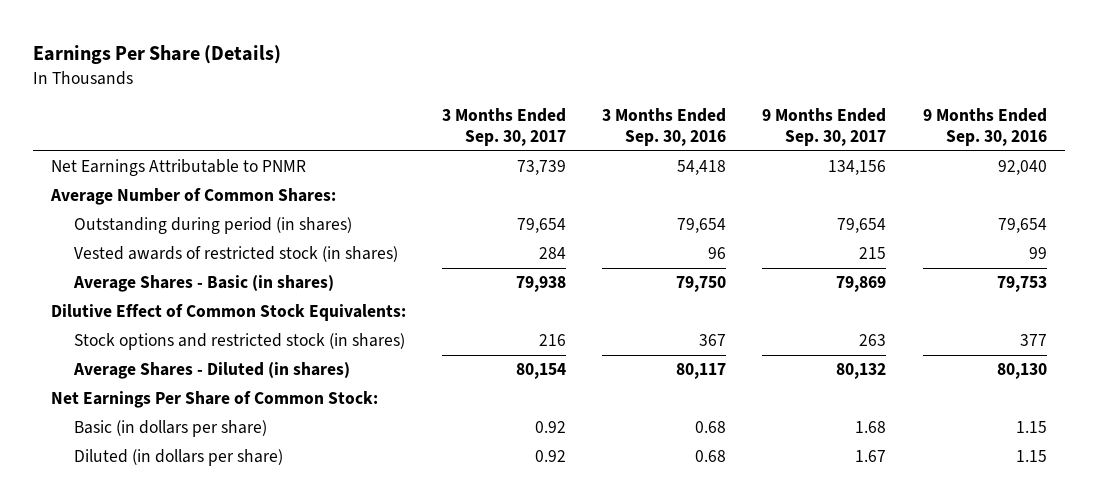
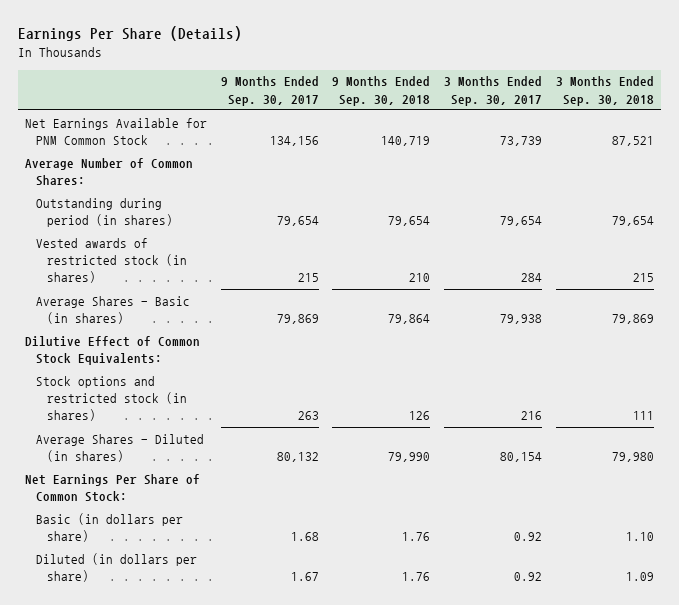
[602,107,727,147] 3 Months Ended Sep. 30, 2016 -> none
[922,107,1047,147] 9 Months Ended Sep. 30, 2016 -> none
none -> [332,76,431,106] 9 Months Ended Sep. 30, 2018
none -> [556,76,655,106] 3 Months Ended Sep. 30, 2018
[51,159,307,177] Net Earnings Attributable to PNMR -> [24,117,207,146] Net Earnings Available for PNM Common Stock

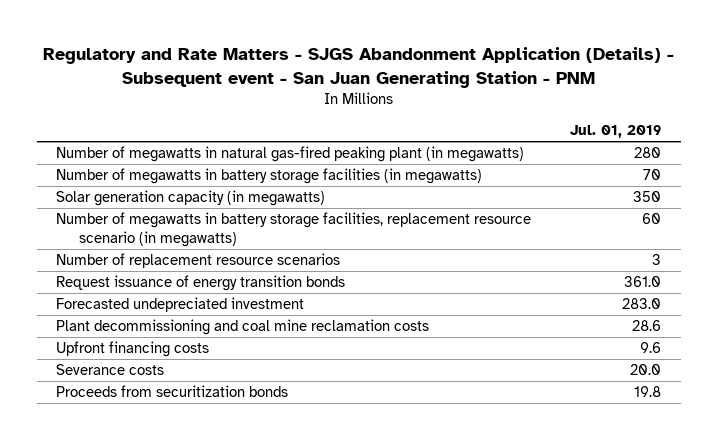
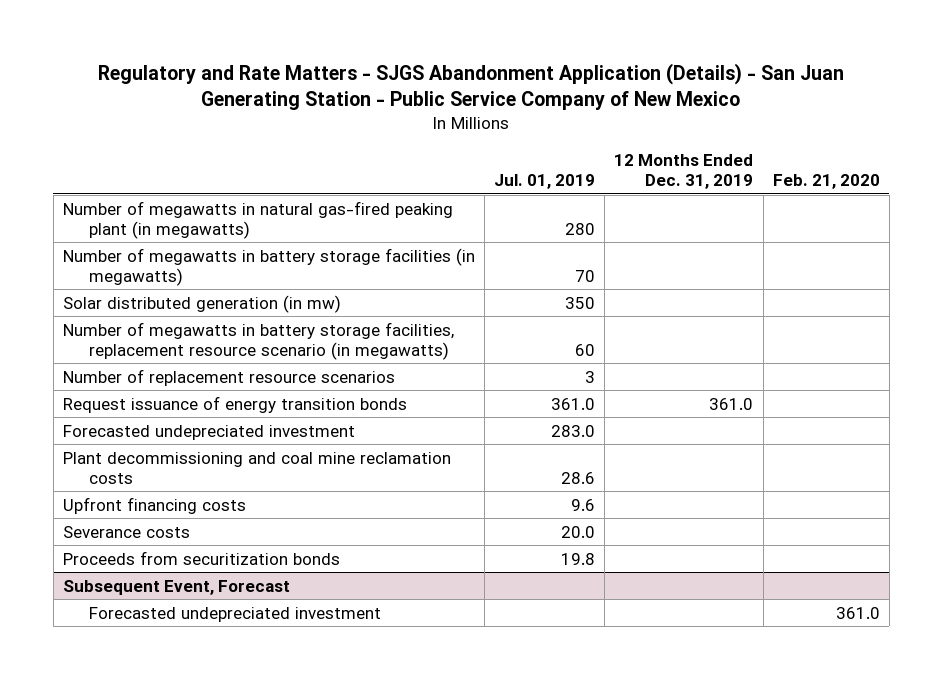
[42,47,674,88] Regulatory and Rate Matters - SJGS Abandonment Application (Details) - Subsequent event - San Juan Generating Station - PNM -> [98,62,845,111] Regulatory and Rate Matters - SJGS Abandonment Application (Details) - San Juan Generating Station - Public Service Company of New Mexico
none -> [614,154,754,190] 12 Months Ended Dec. 31, 2019
none -> [772,174,880,190] Feb. 21, 2020
[56,190,326,207] Solar generation capacity (in megawatts) -> none
none -> [63,294,342,313] Solar distributed generation (in mw)
none -> [63,579,291,595] Subsequent Event, Forecast
none -> [88,606,381,622] Forecasted undepreciated investment

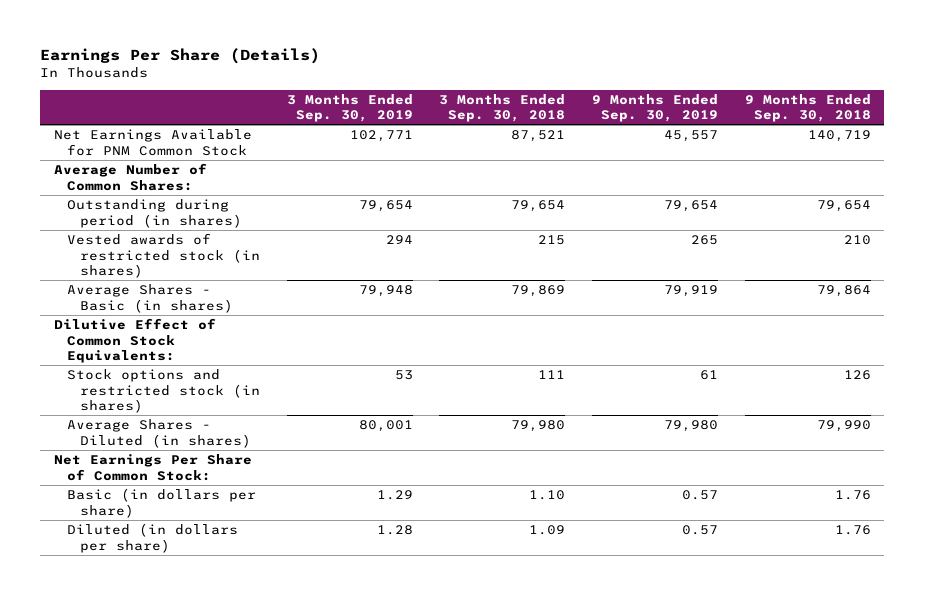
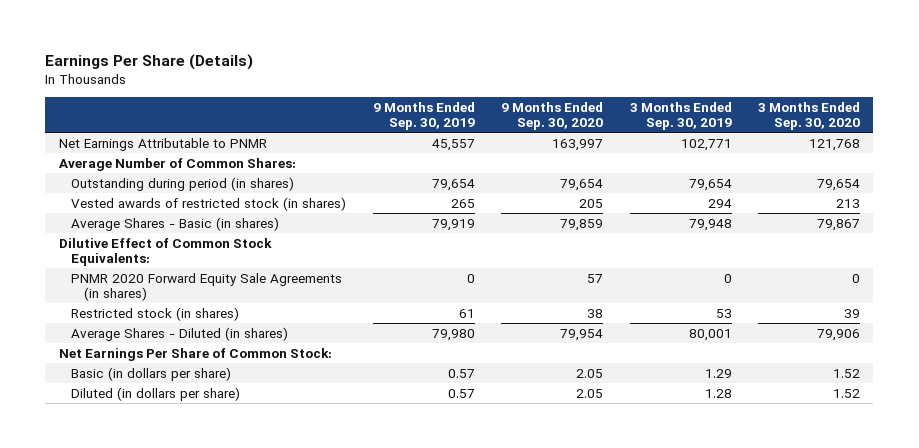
[439,93,566,123] 3 Months Ended Sep. 30, 2018 -> none
[744,93,871,123] 9 Months Ended Sep. 30, 2018 -> none
none -> [501,101,604,131] 9 Months Ended Sep. 30, 2020
none -> [757,101,860,131] 3 Months Ended Sep. 30, 2020
[53,129,252,156] Net Earnings Available for PNM Common Stock -> [58,137,267,151] Net Earnings Attributable to PNMR
none -> [71,272,343,302] PNMR 2020 Forward Equity Sale Agreements (in shares)
[66,369,260,414] Stock options and restricted stock (in shares) -> [71,306,240,321] Restricted stock (in shares)

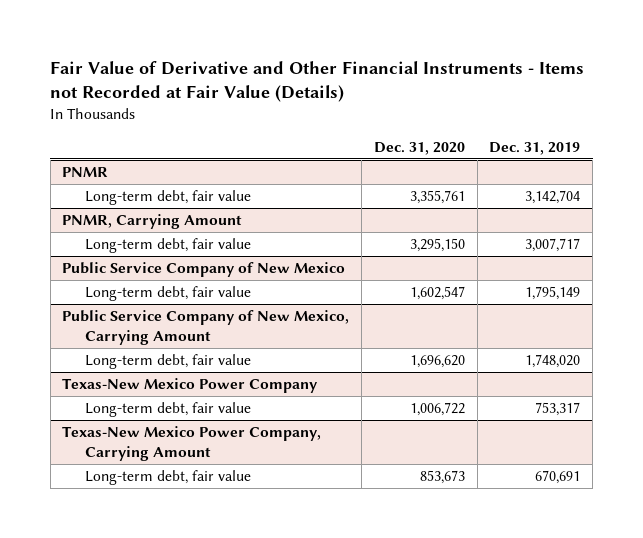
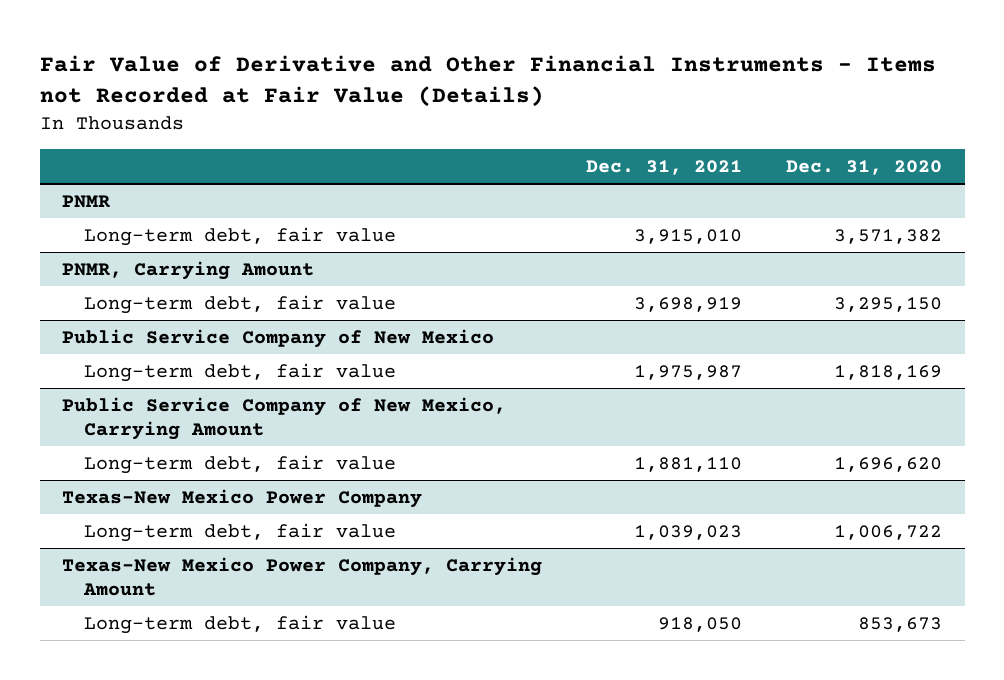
[489,141,581,155] Dec. 31, 2019 -> none
none -> [586,159,743,175] Dec. 31, 2021
[409,190,465,205] 3,355,761 -> [834,228,943,244] 3,571,382
[409,286,465,301] 1,602,547 -> [834,364,943,380] 1,818,169

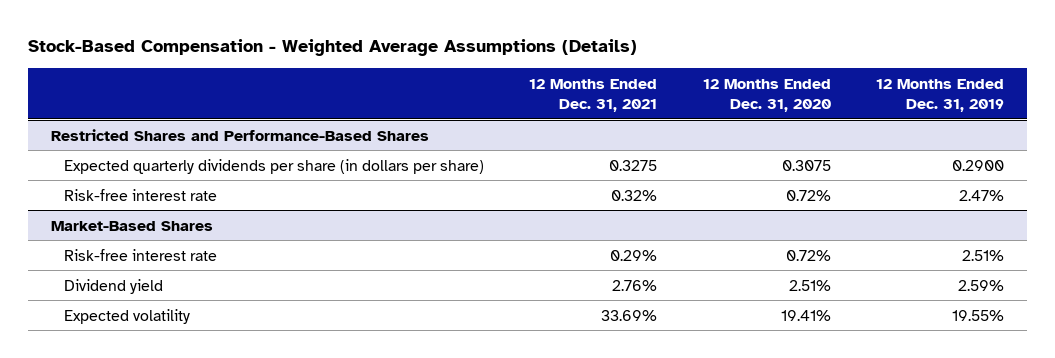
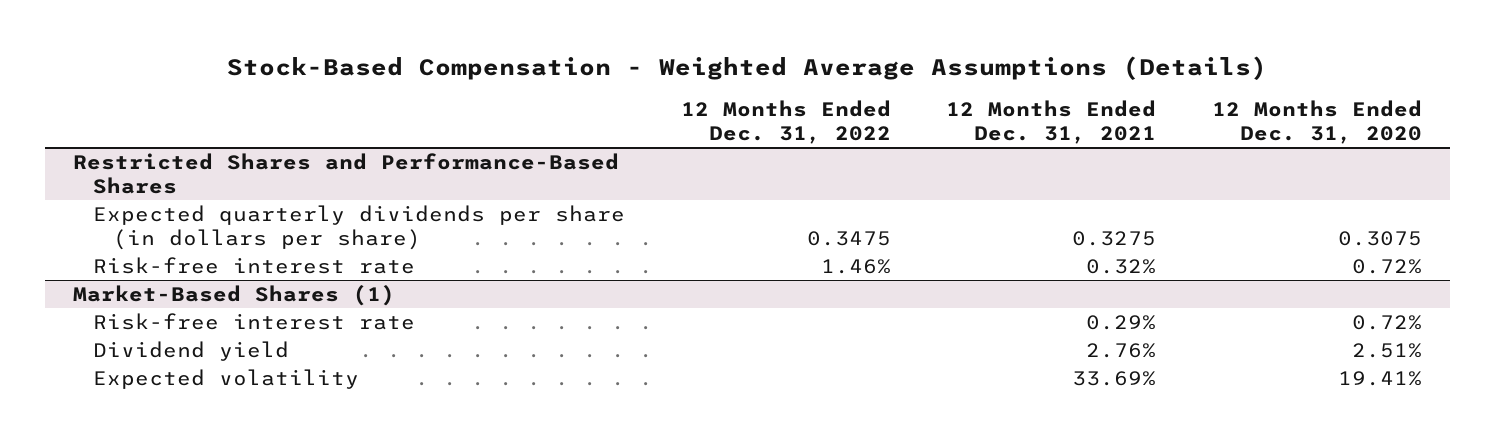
[876,78,1005,113] 12 Months Ended Dec. 31, 2019 -> none
none -> [680,100,891,144] 12 Months Ended Dec. 31, 2022
[50,220,213,231] Market-Based Shares -> [72,285,395,307] Market-Based Shares (1)

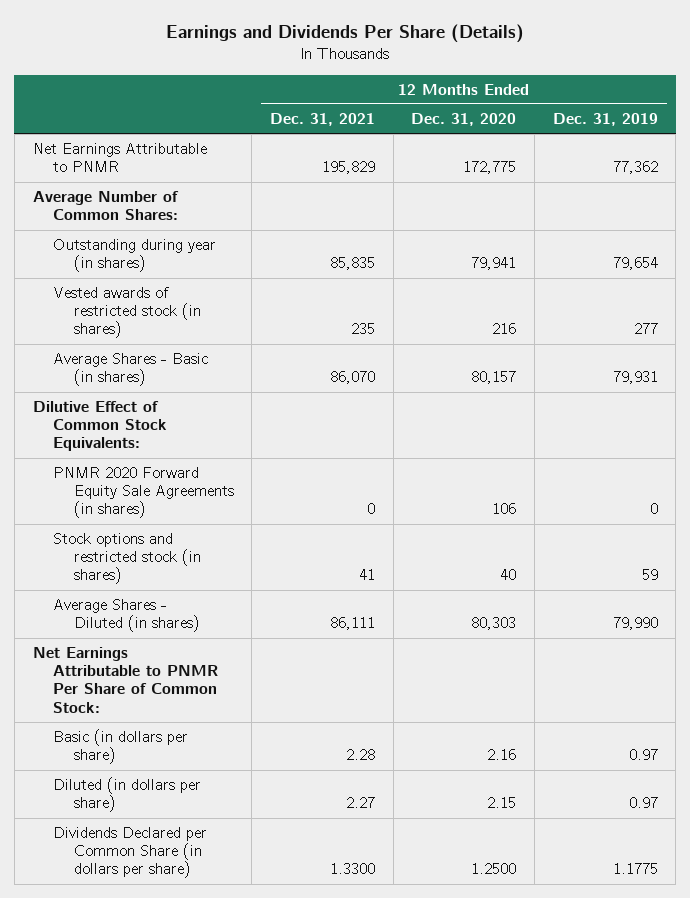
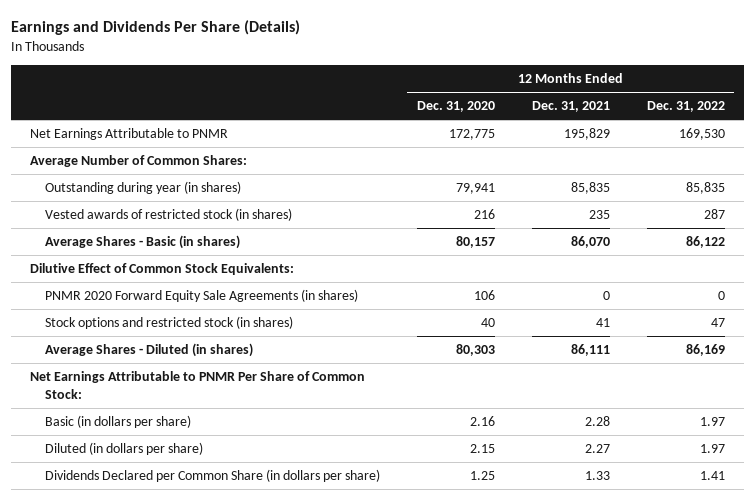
[552,112,658,126] Dec. 31, 2019 -> none
none -> [646,101,725,113] Dec. 31, 2022
[330,863,376,875] 1.3300 -> [584,471,610,481] 1.33
[471,863,517,875] 1.2500 -> [469,471,495,481] 1.25

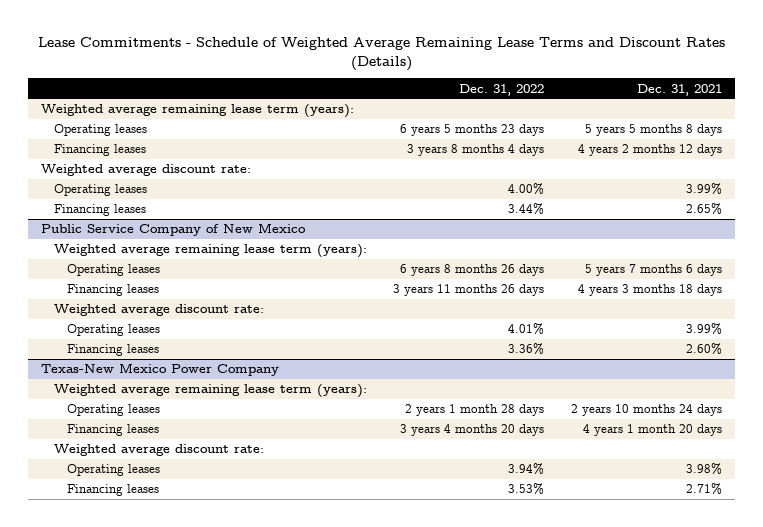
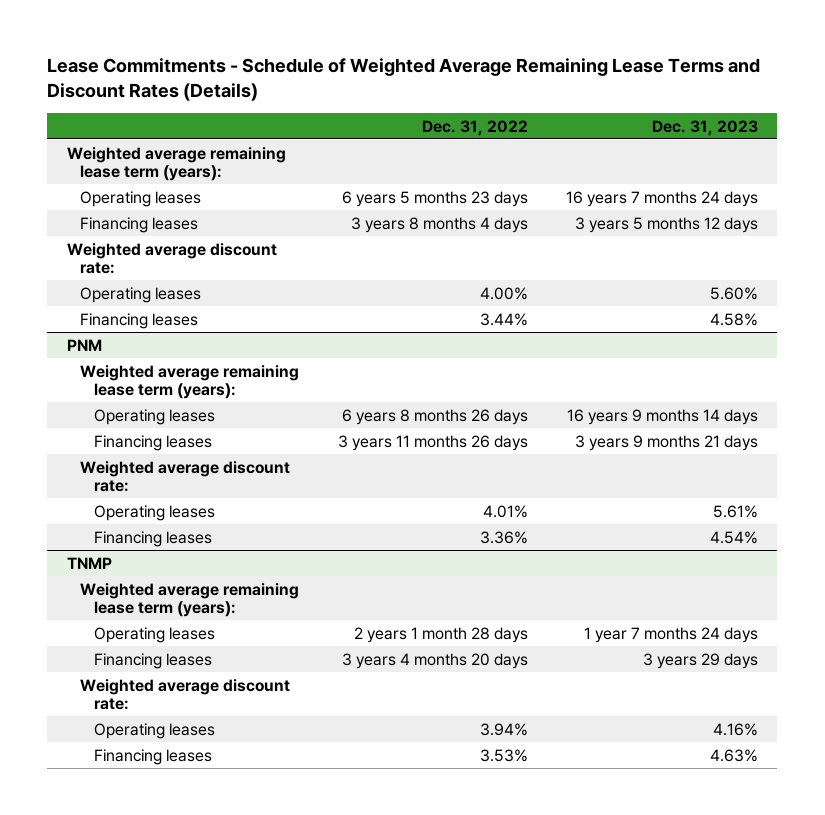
[637,83,723,96] Dec. 31, 2021 -> none
none -> [652,119,759,136] Dec. 31, 2023
[41,223,307,237] Public Service Company of New Mexico -> [66,338,102,351] PNM
[41,363,280,377] Texas-New Mexico Power Company -> [66,556,112,569] TNMP

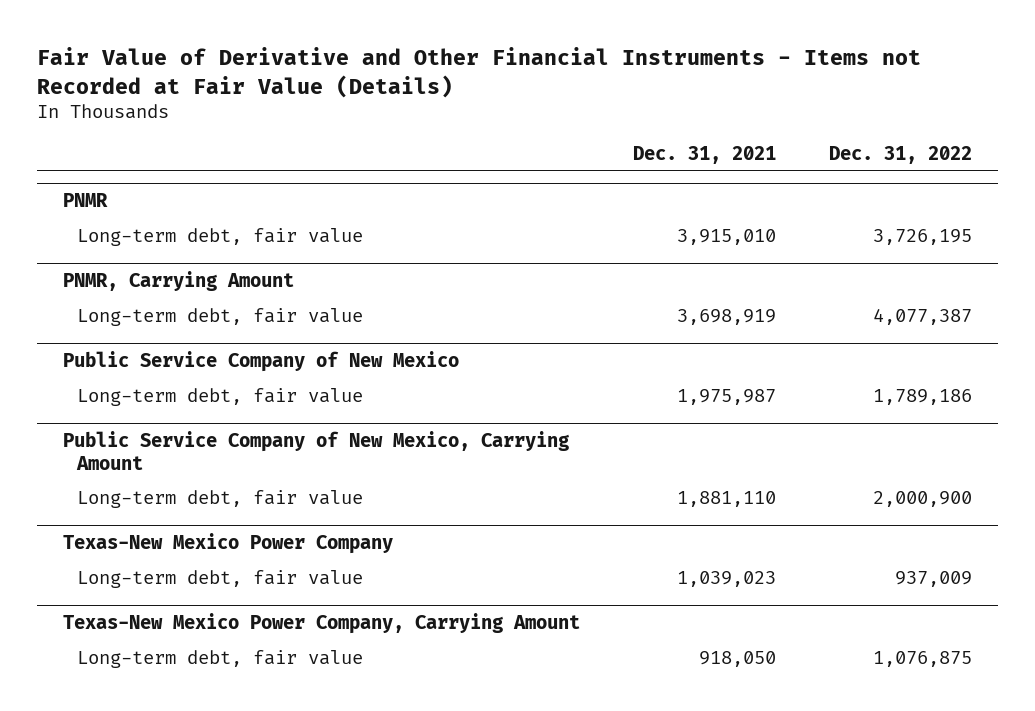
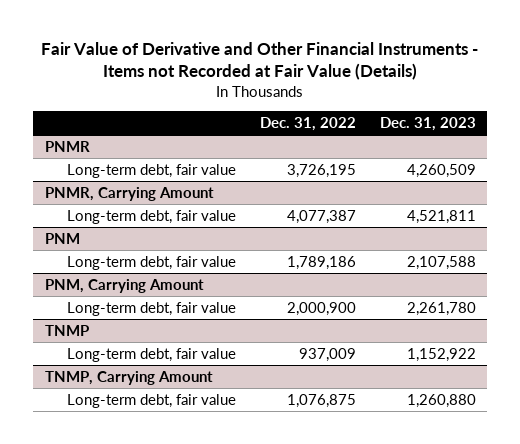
[632,146,776,165] Dec. 31, 2021 -> none
none -> [379,116,476,131] Dec. 31, 2023
[63,350,460,372] Public Service Company of New Mexico -> [44,232,80,244] PNM
[63,430,570,470] Public Service Company of New Mexico, Carrying Amount -> none
none -> [44,278,204,293] PNM, Carrying Amount
[63,532,394,554] Texas-New Mexico Power Company -> [44,324,89,336] TNMP
[63,612,581,634] Texas-New Mexico Power Company, Carrying Amount -> none
none -> [44,370,213,385] TNMP, Carrying Amount

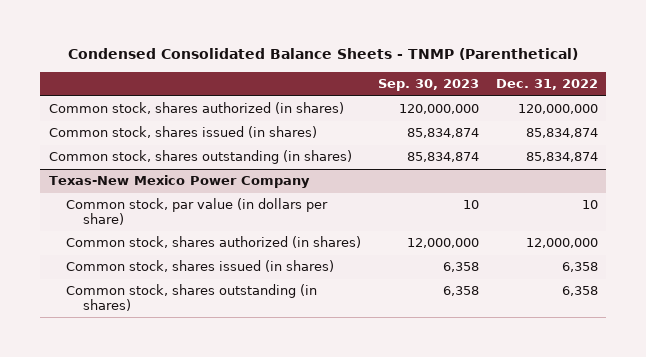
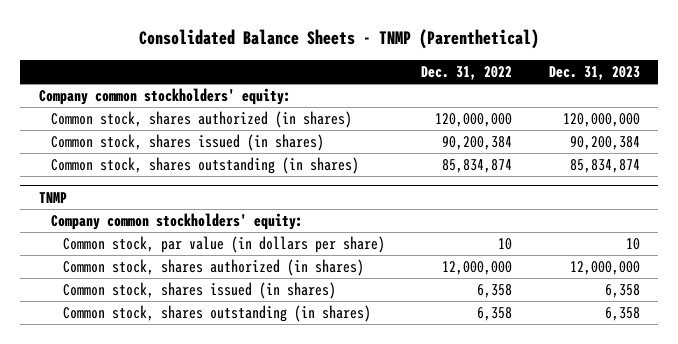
[68,48,579,61] Condensed Consolidated Balance Sheets - TNMP (Parenthetical) -> [139,29,540,50] Consolidated Balance Sheets - TNMP (Parenthetical)
[377,79,479,92] Sep. 30, 2023 -> none
none -> [548,65,640,80] Dec. 31, 2023
none -> [38,88,291,106] Company common stockholders' equity:
[525,128,598,139] 85,834,874 -> [442,136,513,151] 90,200,384
[48,175,310,189] Texas-New Mexico Power Company -> [38,191,67,203] TNMP
none -> [50,213,303,231] Company common stockholders' equity:

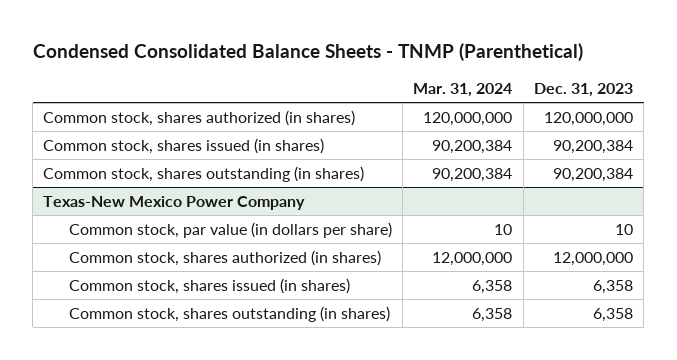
[139,29,540,50] Consolidated Balance Sheets - TNMP (Parenthetical) -> [32,42,583,61] Condensed Consolidated Balance Sheets - TNMP (Parenthetical)
[421,65,513,80] Dec. 31, 2022 -> none
none -> [413,82,513,97] Mar. 31, 2024
[38,88,291,106] Company common stockholders' equity: -> none
[50,213,303,231] Company common stockholders' equity: -> none
[569,159,640,174] 85,834,874 -> [553,167,634,182] 90,200,384
[38,191,67,203] TNMP -> [43,195,306,210] Texas-New Mexico Power Company

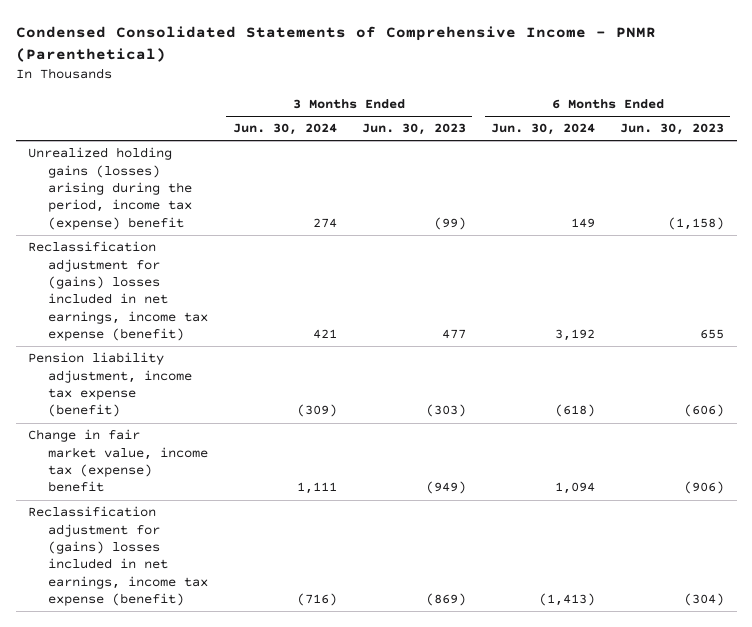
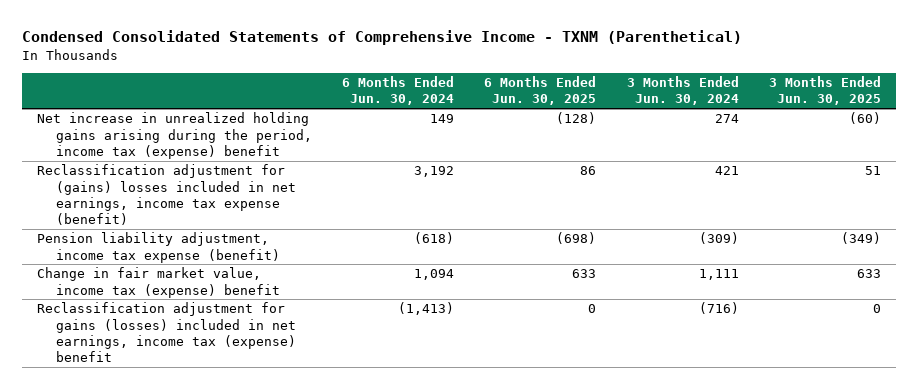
[15,26,656,62] Condensed Consolidated Statements of Comprehensive Income - PNMR (Parenthetical) -> [21,30,742,46] Condensed Consolidated Statements of Comprehensive Income - TXNM (Parenthetical)
[361,123,466,136] Jun. 30, 2023 -> none
[620,123,725,136] Jun. 30, 2023 -> none
none -> [484,76,597,106] 6 Months Ended Jun. 30, 2025
none -> [768,76,881,106] 3 Months Ended Jun. 30, 2025
[28,147,192,230] Unrealized holding gains (losses) arising during the period, income tax (expense) benefit -> [36,112,313,159] Net increase in unrealized holding gains arising during the period, income tax (expense) benefit
[28,506,208,607] Reclassification adjustment for (gains) losses included in net earnings, income tax expense (benefit) -> [36,302,297,362] Reclassification adjustment for gains (losses) included in net earnings, income tax (expense) benefit

